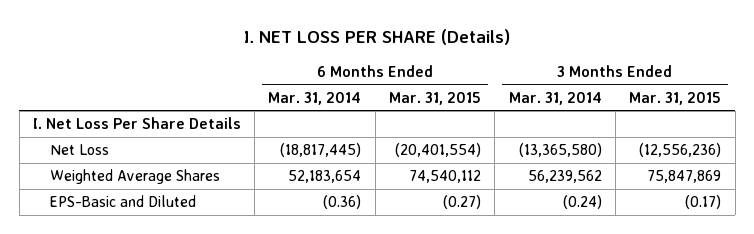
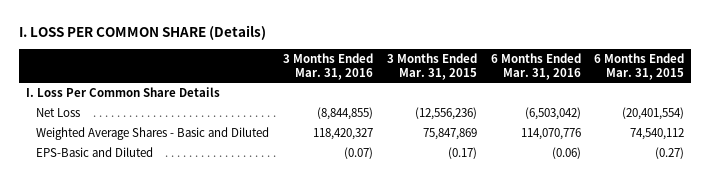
[244,29,511,46] I. NET LOSS PER SHARE (Details) -> [19,25,267,41] I. LOSS PER COMMON SHARE (Details)
[268,91,362,105] Mar. 31, 2014 -> none
[508,91,602,105] Mar. 31, 2014 -> none
none -> [282,52,373,80] 3 Months Ended Mar. 31, 2016
none -> [490,52,581,80] 6 Months Ended Mar. 31, 2016
[32,117,241,130] I. Net Loss Per Share Details -> [26,87,221,98] I. Loss Per Common Share Details
[49,169,220,185] Weighted Average Shares -> [36,127,270,141] Weighted Average Shares - Basic and Diluted

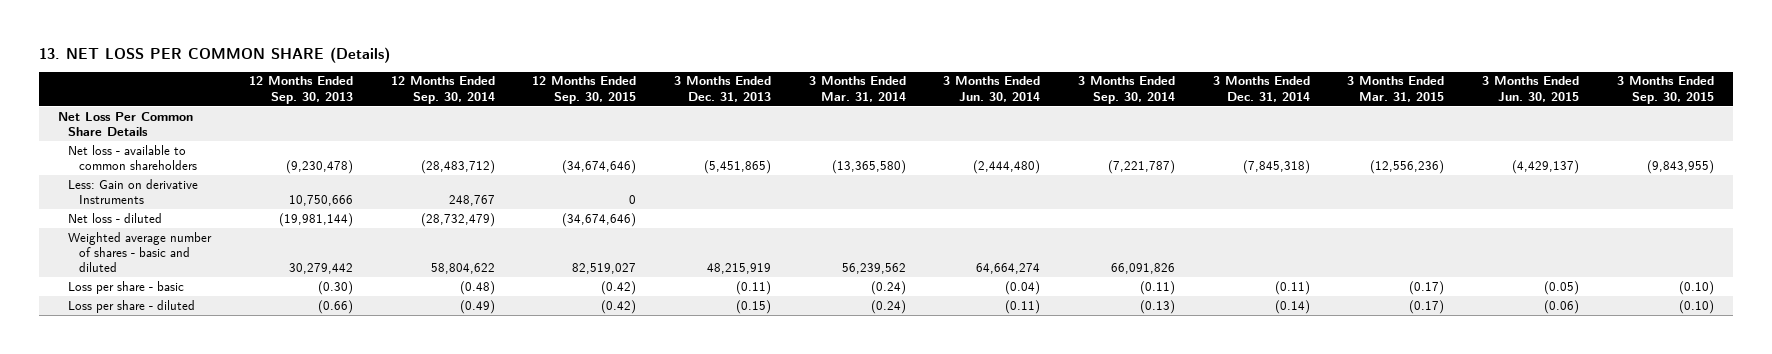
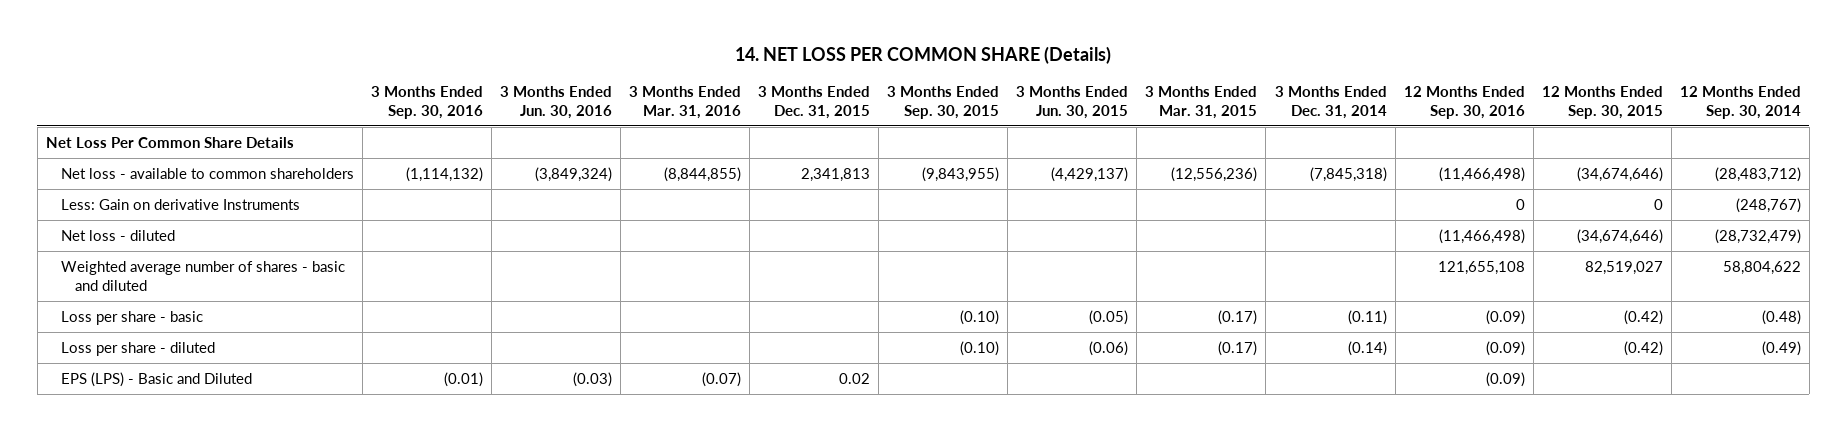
[38,46,390,63] 13. NET LOSS PER COMMON SHARE (Details) -> [735,45,1112,64] 14. NET LOSS PER COMMON SHARE (Details)
[248,76,353,104] 12 Months Ended Sep. 30, 2013 -> none
[673,76,771,102] 3 Months Ended Dec. 31, 2013 -> none
[808,76,906,102] 3 Months Ended Mar. 31, 2014 -> none
[943,76,1041,102] 3 Months Ended Jun. 30, 2014 -> none
[1078,76,1176,104] 3 Months Ended Sep. 30, 2014 -> none
none -> [370,85,483,119] 3 Months Ended Sep. 30, 2016
none -> [499,85,612,119] 3 Months Ended Jun. 30, 2016
none -> [628,85,741,119] 3 Months Ended Mar. 31, 2016
none -> [758,85,871,119] 3 Months Ended Dec. 31, 2015
none -> [1403,85,1525,119] 12 Months Ended Sep. 30, 2016
[448,195,495,207] 248,767 -> [1735,197,1801,213] (248,767)
none -> [60,371,252,387] EPS (LPS) - Basic and Diluted

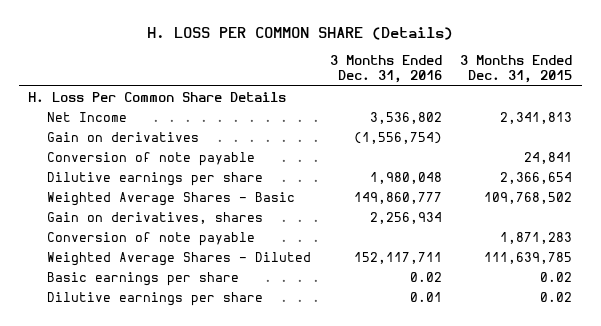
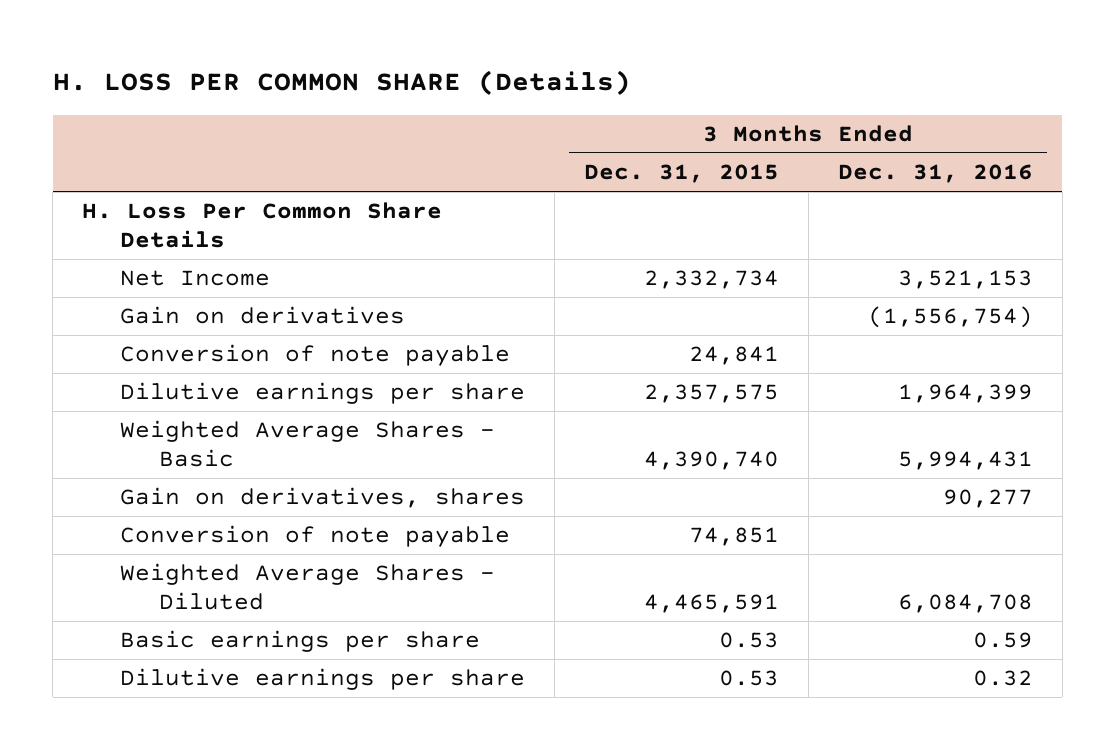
[369,111,442,124] 3,536,802 -> [897,270,1033,290] 3,521,153
[500,111,573,124] 2,341,813 -> [644,270,780,290] 2,332,734
[369,171,442,184] 1,980,048 -> [897,384,1033,404] 1,964,399
[500,171,573,184] 2,366,654 -> [644,384,780,404] 2,357,575
[353,191,442,204] 149,860,777 -> [897,451,1033,471] 5,994,431
[484,191,573,204] 109,768,502 -> [644,451,780,471] 4,390,740
[369,211,442,224] 2,256,934 -> [942,489,1033,509] 90,277
[500,231,573,244] 1,871,283 -> [689,527,780,547] 74,851
[353,251,442,264] 152,117,711 -> [897,594,1033,614] 6,084,708
[484,251,573,264] 111,639,785 -> [644,594,780,614] 4,465,591
[409,271,442,282] 0.02 -> [972,632,1033,649] 0.59
[540,271,573,282] 0.02 -> [719,632,780,649] 0.53
[409,291,442,302] 0.01 -> [972,670,1033,687] 0.32
[540,291,573,302] 0.02 -> [719,670,780,687] 0.53

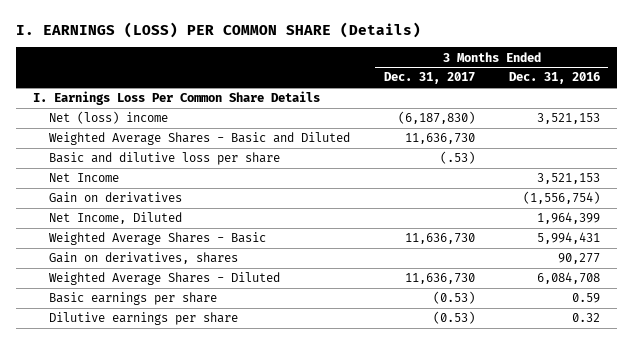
[52,70,631,96] H. LOSS PER COMMON SHARE (Details) -> [16,22,422,39] I. EARNINGS (LOSS) PER COMMON SHARE (Details)
[584,164,780,184] Dec. 31, 2015 -> none
none -> [383,72,475,85] Dec. 31, 2017
[81,202,442,249] H. Loss Per Common Share Details -> [33,91,321,106] I. Earnings Loss Per Common Share Details
none -> [48,111,168,125] Net (loss) income
none -> [48,132,350,146] Weighted Average Shares - Basic and Diluted
none -> [48,152,280,166] Basic and dilutive loss per share
[120,344,511,367] Conversion of note payable -> none
[120,382,526,405] Dilutive earnings per share -> [48,212,182,225] Net Income, Diluted
[120,525,511,548] Conversion of note payable -> none

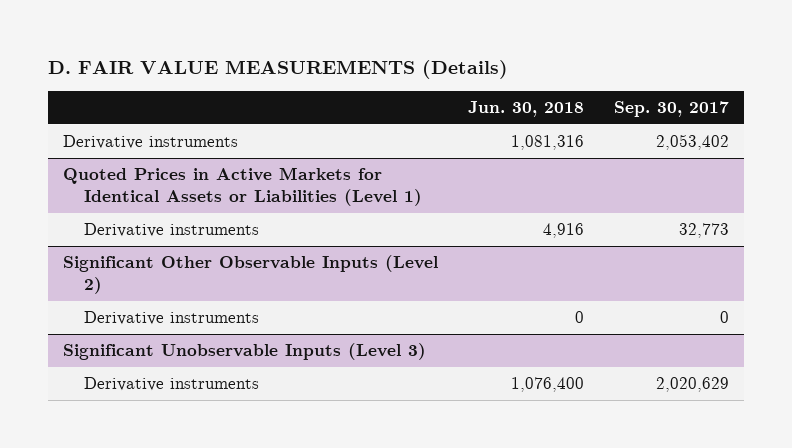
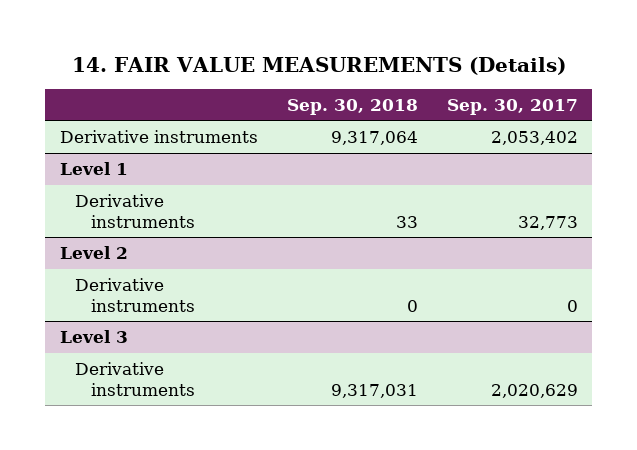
[48,59,509,79] D. FAIR VALUE MEASUREMENTS (Details) -> [71,56,566,75] 14. FAIR VALUE MEASUREMENTS (Details)
[467,100,584,117] Jun. 30, 2018 -> none
none -> [286,98,418,115] Sep. 30, 2018
[63,167,423,206] Quoted Prices in Active Markets for Identical Assets or Liabilities (Level 1) -> [59,162,128,176] Level 1
[63,255,439,294] Significant Other Observable Inputs (Level 2) -> [59,246,128,260] Level 2
[63,343,427,361] Significant Unobservable Inputs (Level 3) -> [59,330,128,344] Level 3

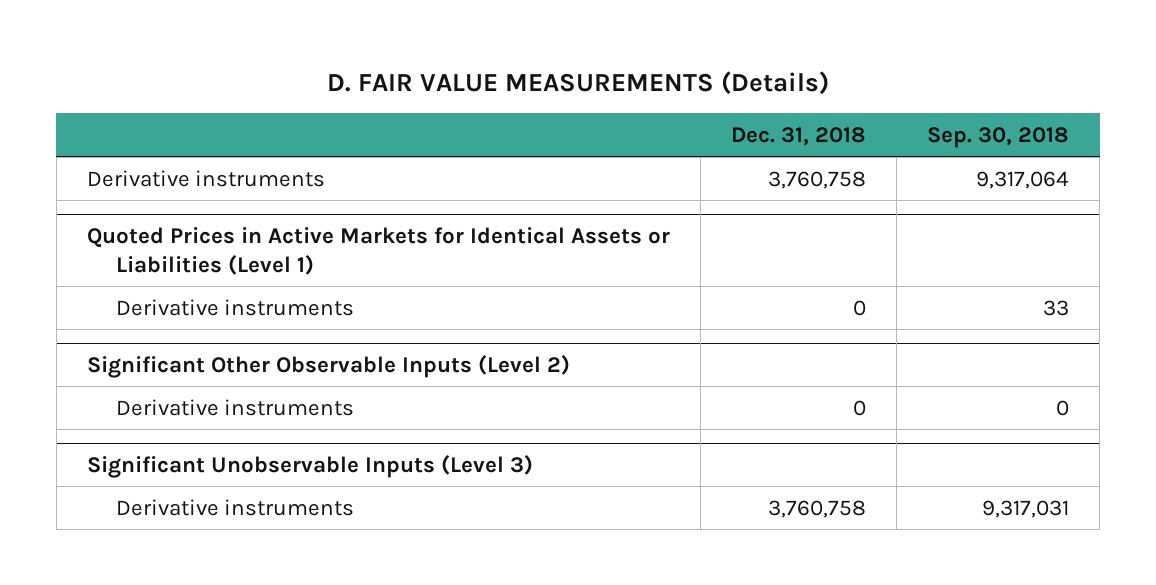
[71,56,566,75] 14. FAIR VALUE MEASUREMENTS (Details) -> [326,70,829,95] D. FAIR VALUE MEASUREMENTS (Details)
[446,98,578,115] Sep. 30, 2017 -> none
none -> [730,126,866,146] Dec. 31, 2018
[59,162,128,176] Level 1 -> [86,226,670,275] Quoted Prices in Active Markets for Identical Assets or Liabilities (Level 1)
[59,246,128,260] Level 2 -> [86,354,570,378] Significant Other Observable Inputs (Level 2)
[59,330,128,344] Level 3 -> [86,454,533,478] Significant Unobservable Inputs (Level 3)

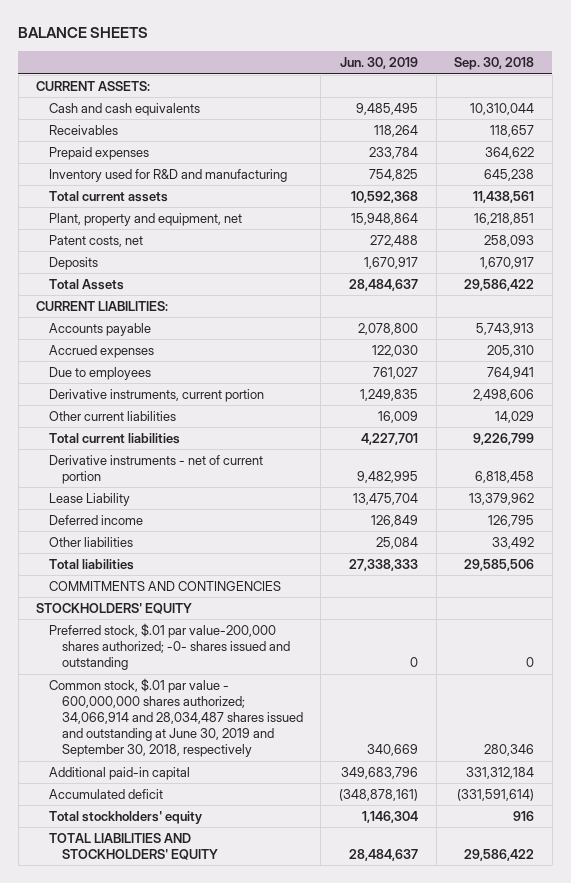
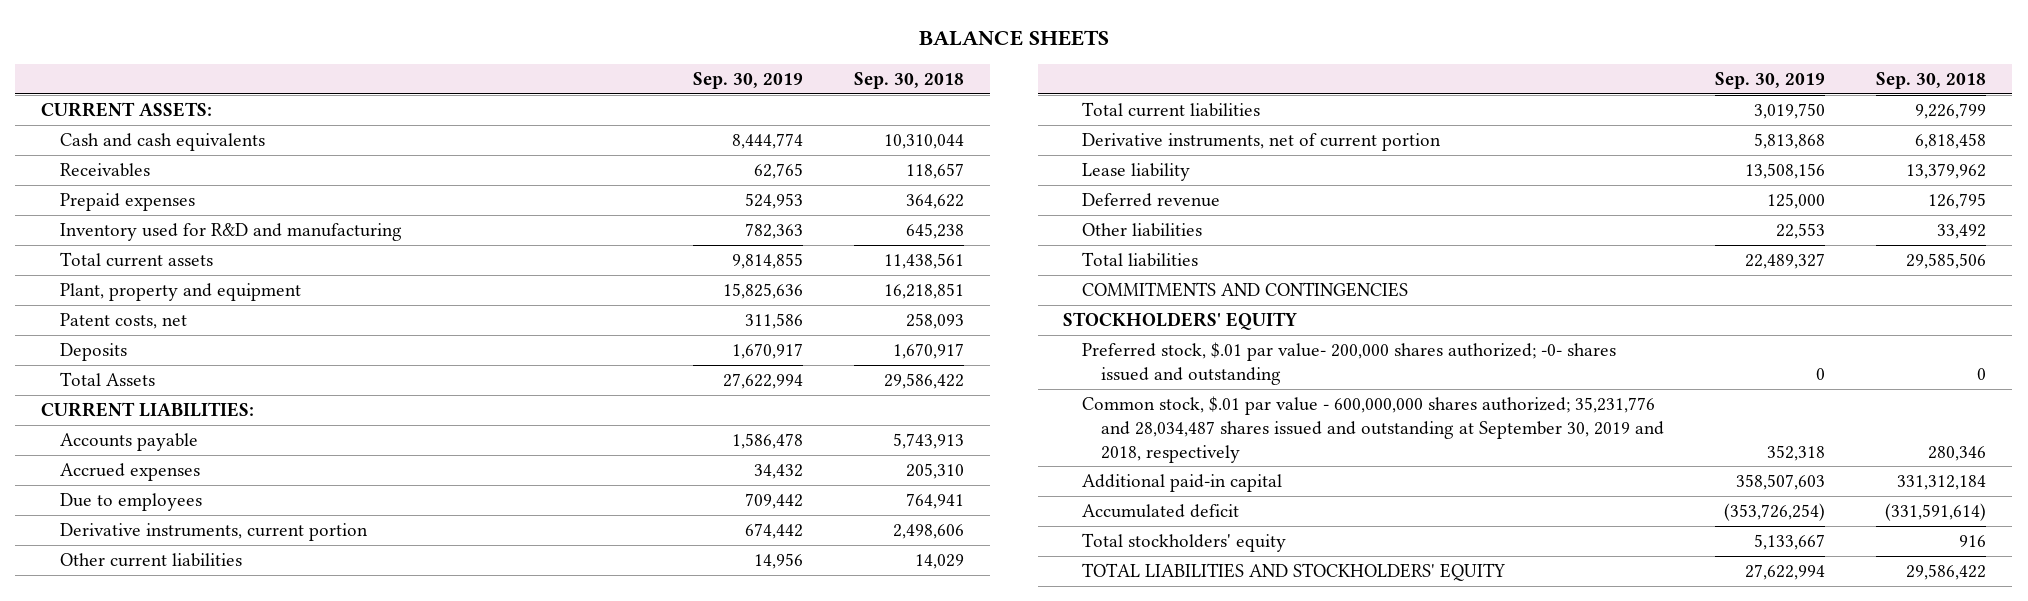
[339,57,418,70] Jun. 30, 2019 -> none
none -> [692,72,803,90] Sep. 30, 2019
[49,212,243,226] Plant, property and equipment, net -> [59,283,301,302] Plant, property and equipment
[49,454,264,484] Derivative instruments - net of current portion -> [1081,133,1441,152] Derivative instruments, net of current portion
[49,492,131,506] Lease Liability -> [1081,163,1190,182] Lease liability
[49,514,144,525] Deferred income -> [1081,193,1220,208] Deferred revenue
[49,622,290,671] Preferred stock, $.01 par value-200,000 shares authorized; -0- shares issued and outstanding -> [1081,342,1616,385] Preferred stock, $.01 par value- 200,000 shares authorized; -0- shares issued and outstanding
[49,677,303,758] Common stock, $.01 par value - 600,000,000 shares authorized; 34,066,914 and 28,034,487 shares issued and outstanding at June 30, 2019 and September 30, 2018, respectively -> [1081,396,1664,463] Common stock, $.01 par value - 600,000,000 shares authorized; 35,231,776 and 28,034,487 shares issued and outstanding at September 30, 2019 and 2018, respectively

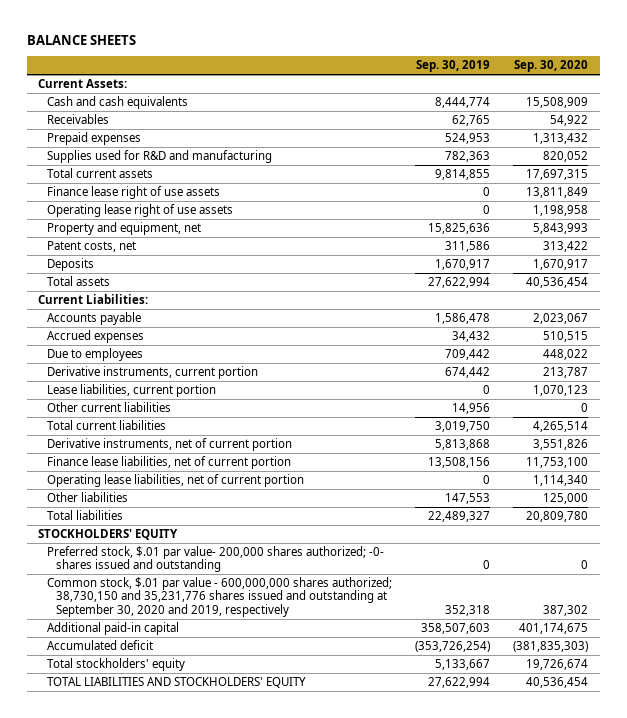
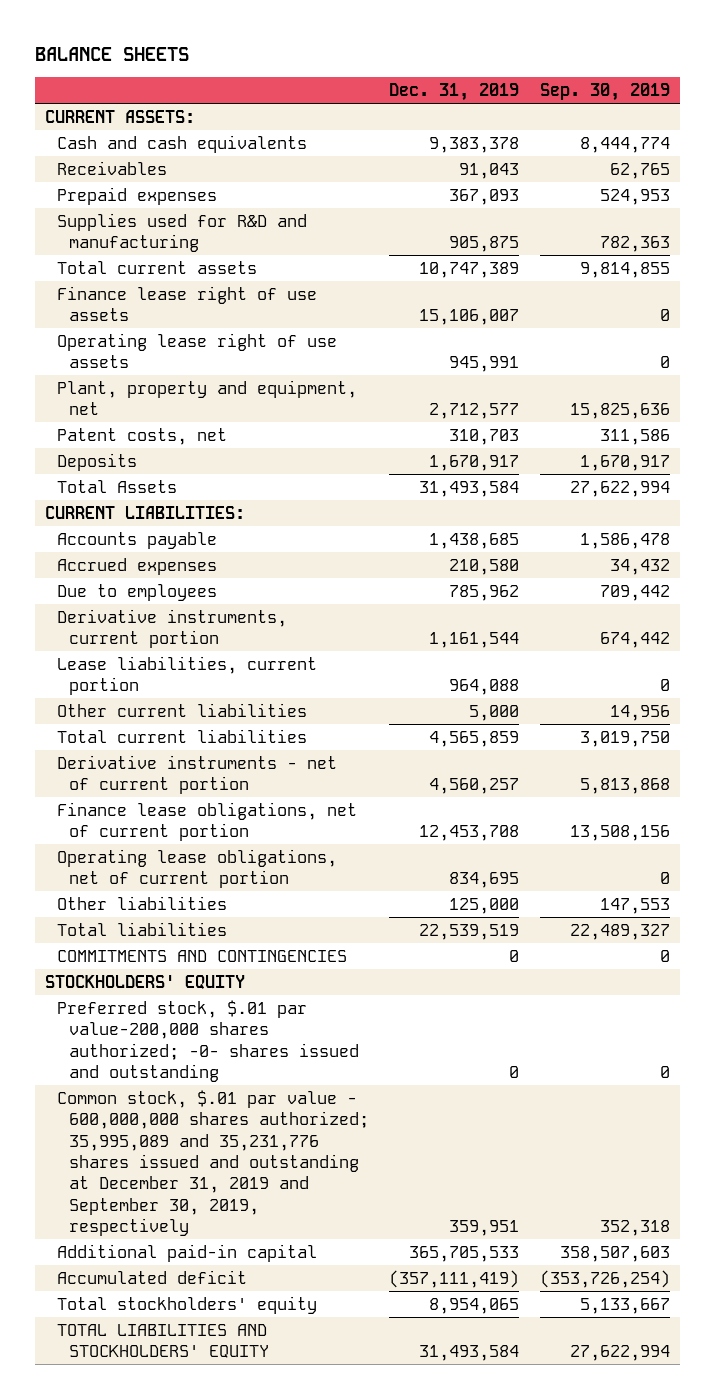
[514,60,589,73] Sep. 30, 2020 -> none
none -> [389,83,520,102] Dec. 31, 2019
[38,79,128,89] Current Assets: -> [44,109,195,123] CURRENT ASSETS:
[47,222,202,236] Property and equipment, net -> [56,379,357,416] Plant, property and equipment, net
[47,276,111,287] Total assets -> [56,479,177,493] Total Assets
[38,294,149,305] Current Liabilities: -> [44,505,245,519] CURRENT LIABILITIES:
[47,438,293,452] Derivative instruments, net of current portion -> [56,754,337,795] Derivative instruments - net of current portion
[47,456,292,470] Finance lease liabilities, net of current portion -> [56,801,357,842] Finance lease obligations, net of current portion
[47,474,305,488] Operating lease liabilities, net of current portion -> [56,848,337,889] Operating lease obligations, net of current portion
none -> [56,949,347,962] COMMITMENTS AND CONTINGENCIES
[47,546,385,573] Preferred stock, $.01 par value- 200,000 shares authorized; -0- shares issued and outstanding -> [56,999,360,1082] Preferred stock, $.01 par value-200,000 shares authorized; -0- shares issued and outstanding
[47,577,393,617] Common stock, $.01 par value - 600,000,000 shares authorized; 38,730,150 and 35,231,776 shares issued and outstanding at September 30, 2020 and 2019, respectively -> [56,1089,370,1237] Common stock, $.01 par value - 600,000,000 shares authorized; 35,995,089 and 35,231,776 shares issued and outstanding at December 31, 2019 and September 30, 2019, respectively

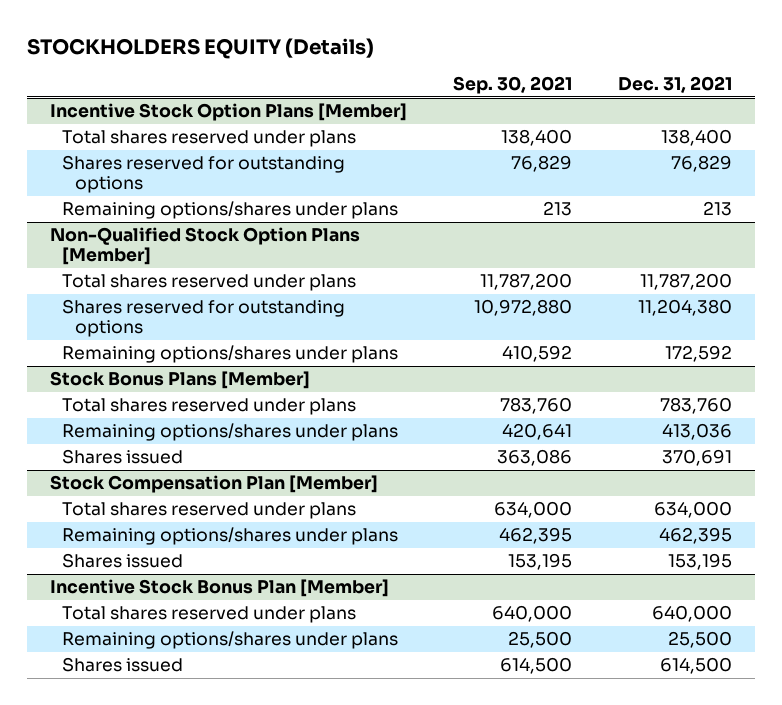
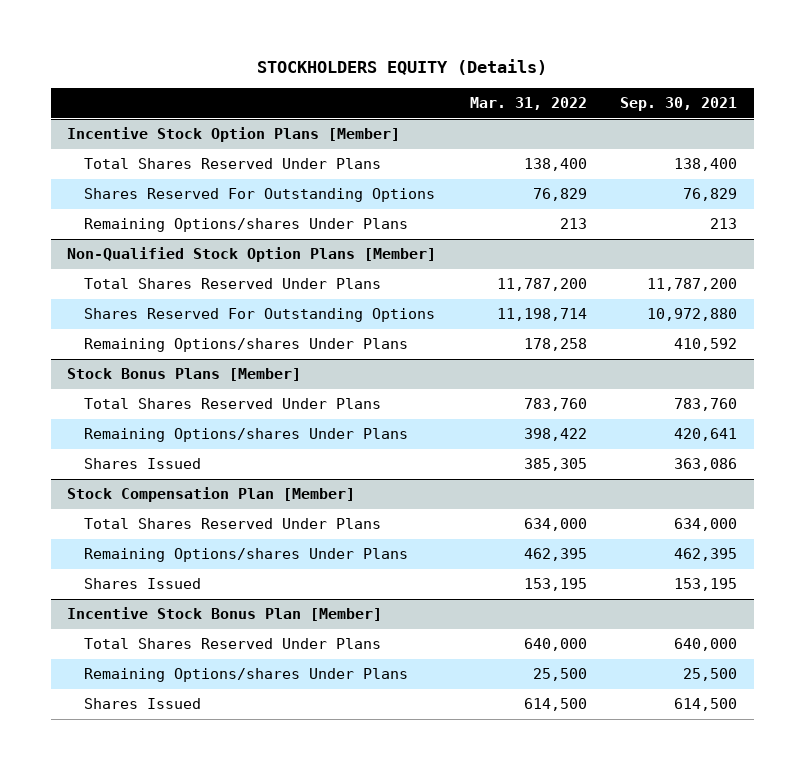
[617,76,732,94] Dec. 31, 2021 -> none
none -> [469,97,587,111] Mar. 31, 2022
[62,130,357,148] Total shares reserved under plans -> [83,158,381,170] Total Shares Reserved Under Plans
[62,155,346,194] Shares reserved for outstanding options -> [83,188,435,203] Shares Reserved For Outstanding Options
[62,201,399,220] Remaining options/shares under plans -> [83,218,408,233] Remaining Options/shares Under Plans
[62,274,357,292] Total shares reserved under plans -> [83,278,381,290] Total Shares Reserved Under Plans
[62,299,346,338] Shares reserved for outstanding options -> [83,308,435,323] Shares Reserved For Outstanding Options
[62,345,399,364] Remaining options/shares under plans -> [83,338,408,353] Remaining Options/shares Under Plans
[62,398,357,416] Total shares reserved under plans -> [83,398,381,410] Total Shares Reserved Under Plans
[62,423,399,442] Remaining options/shares under plans -> [83,428,408,443] Remaining Options/shares Under Plans
[62,449,184,465] Shares issued -> [83,458,201,470] Shares Issued
[62,502,357,520] Total shares reserved under plans -> [83,518,381,530] Total Shares Reserved Under Plans
[62,527,399,546] Remaining options/shares under plans -> [83,548,408,563] Remaining Options/shares Under Plans
[62,553,184,569] Shares issued -> [83,578,201,590] Shares Issued
[62,606,357,624] Total shares reserved under plans -> [83,638,381,650] Total Shares Reserved Under Plans
[62,631,399,650] Remaining options/shares under plans -> [83,668,408,683] Remaining Options/shares Under Plans
[62,657,184,673] Shares issued -> [83,698,201,710] Shares Issued

